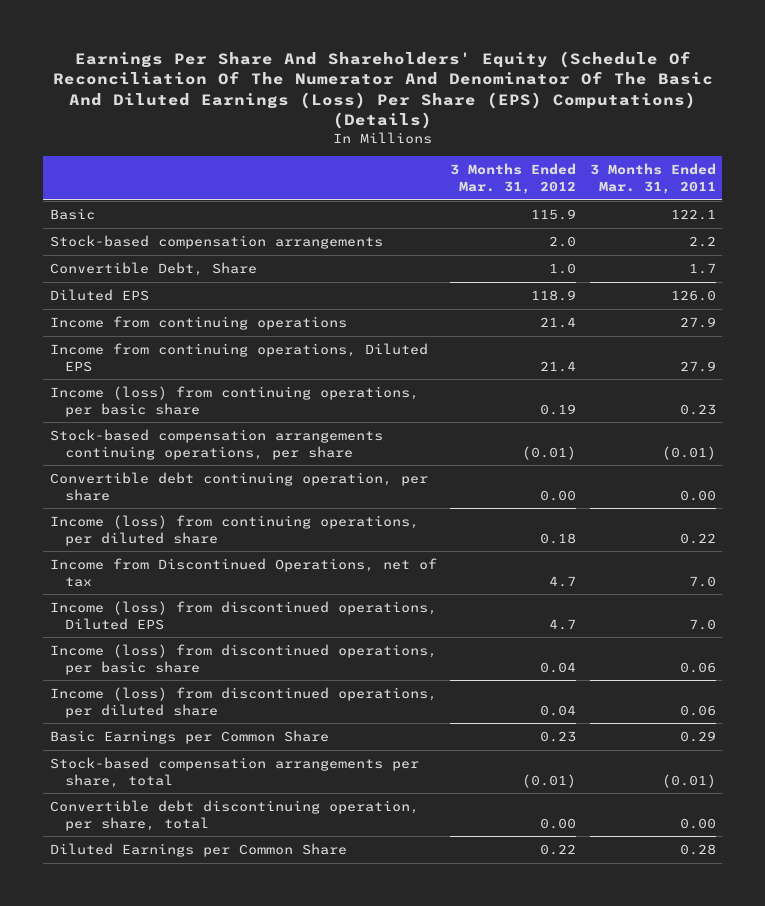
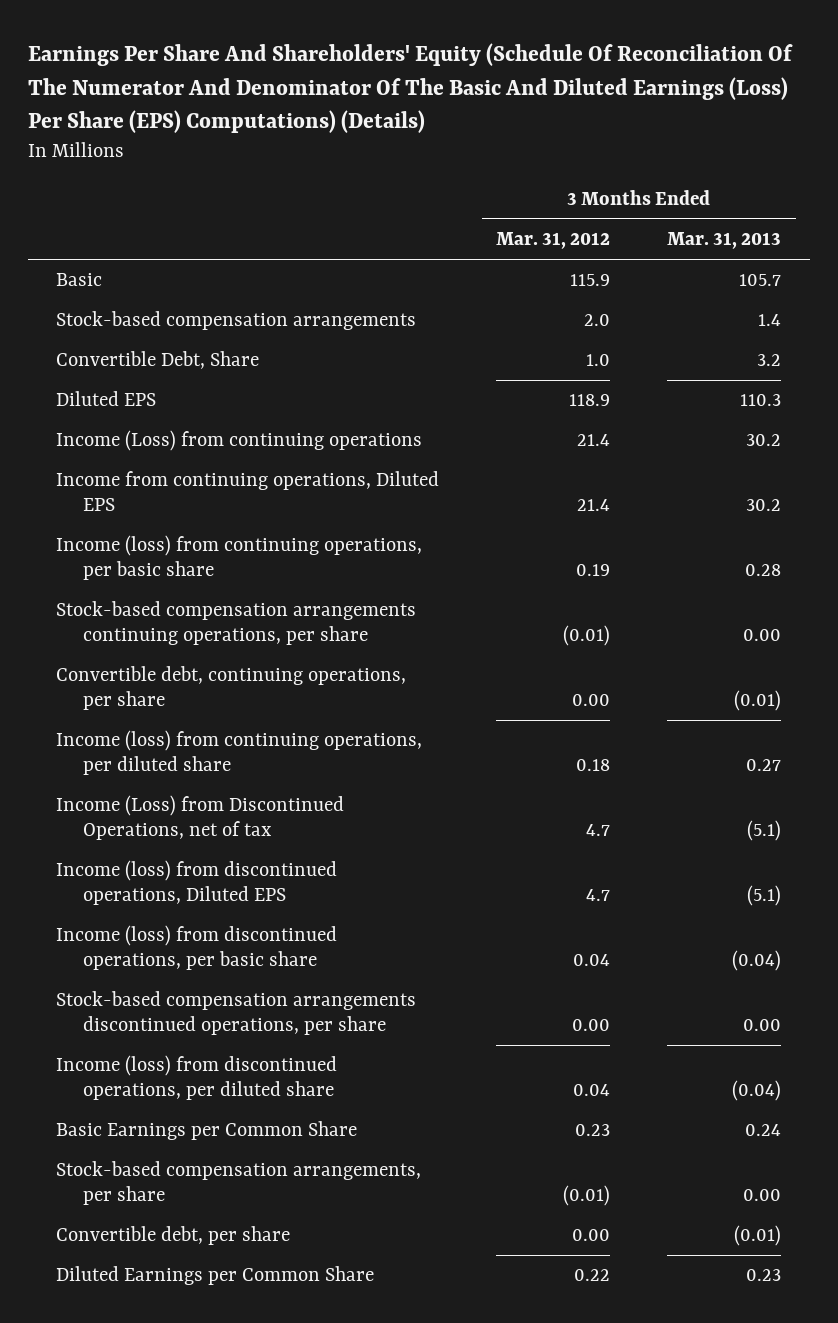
[589,163,716,195] 3 Months Ended Mar. 31, 2011 -> none
none -> [667,232,782,250] Mar. 31, 2013
[49,315,347,330] Income from continuing operations -> [56,430,423,452] Income (Loss) from continuing operations
[49,471,428,501] Convertible debt continuing operation, per share -> [56,666,407,711] Convertible debt, continuing operations, per share
[49,557,437,587] Income from Discontinued Operations, net of tax -> [56,795,345,841] Income (Loss) from Discontinued Operations, net of tax
none -> [56,991,417,1036] Stock-based compensation arrangements discontinued operations, per share
[49,756,419,788] Stock-based compensation arrangements per share, total -> [56,1161,422,1206] Stock-based compensation arrangements, per share
[49,799,419,831] Convertible debt discontinuing operation, per share, total -> [56,1226,291,1246] Convertible debt, per share

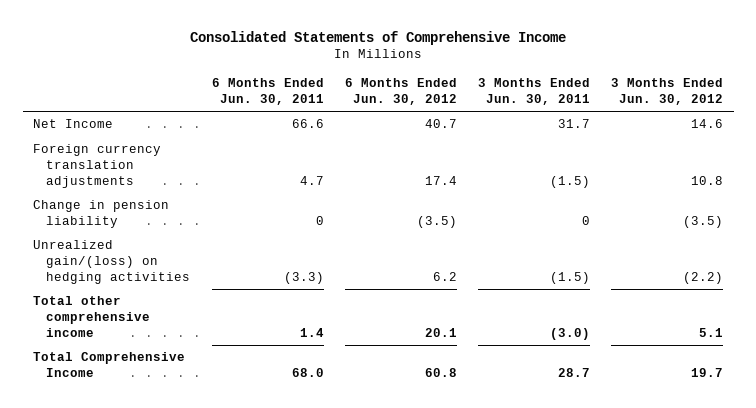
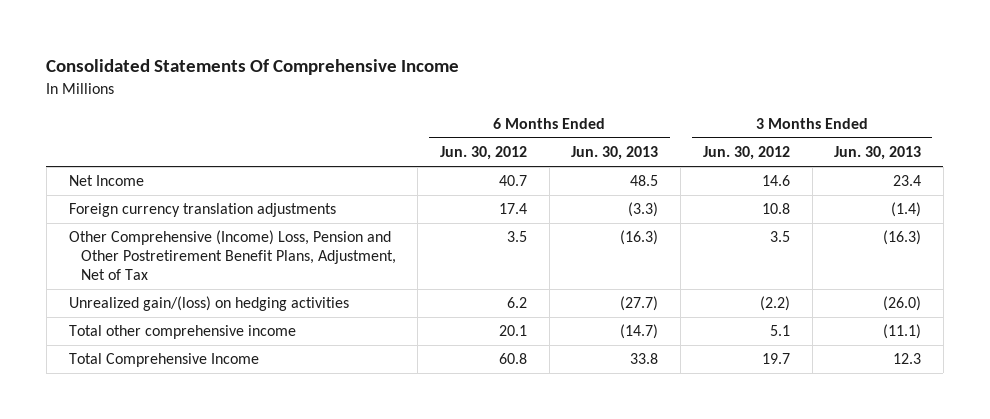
[190,30,567,45] Consolidated Statements of Comprehensive Income -> [46,58,460,75] Consolidated Statements Of Comprehensive Income
[211,78,324,105] 6 Months Ended Jun. 30, 2011 -> none
[477,78,590,105] 3 Months Ended Jun. 30, 2011 -> none
none -> [571,146,659,161] Jun. 30, 2013
none -> [834,146,922,161] Jun. 30, 2013
[33,200,170,229] Change in pension liability -> none
none -> [68,230,396,281] Other Comprehensive (Income) Loss, Pension and Other Postretirement Benefit Plans, Adjustment, Net of Tax

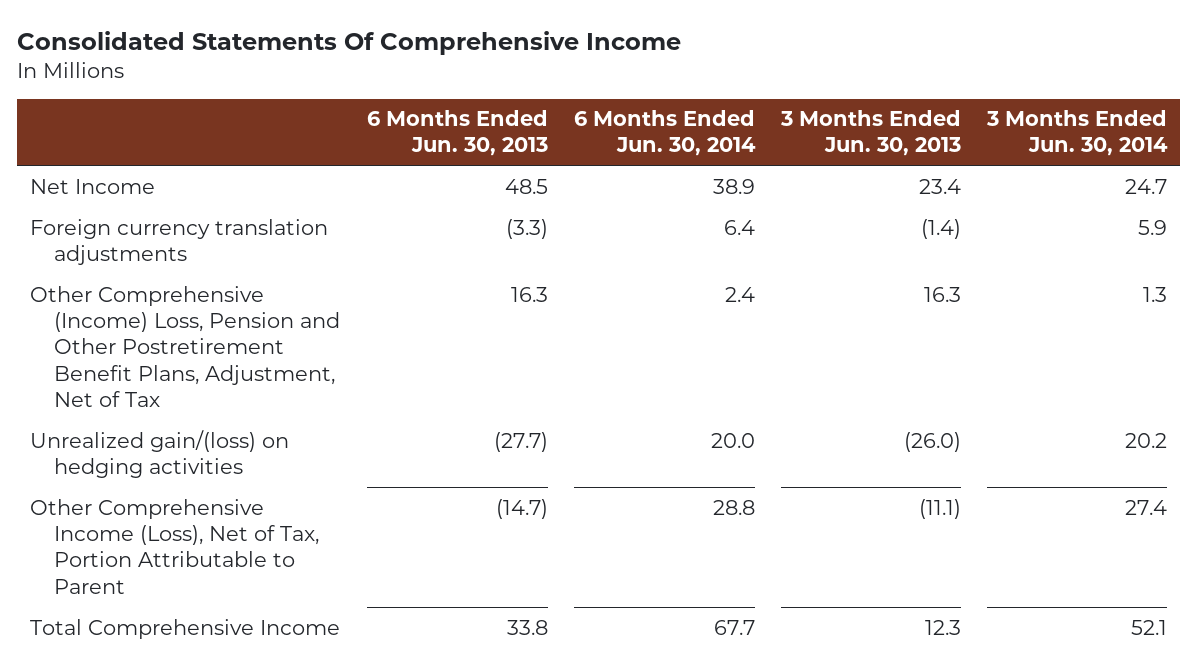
[440,146,528,161] Jun. 30, 2012 -> none
[702,146,790,161] Jun. 30, 2012 -> none
none -> [573,110,756,157] 6 Months Ended Jun. 30, 2014
none -> [986,110,1169,157] 3 Months Ended Jun. 30, 2014
[620,230,659,246] (16.3) -> [510,286,548,302] 16.3
[883,230,922,246] (16.3) -> [923,286,961,302] 16.3
[68,325,296,340] Total other comprehensive income -> [30,498,319,594] Other Comprehensive Income (Loss), Net of Tax, Portion Attributable to Parent

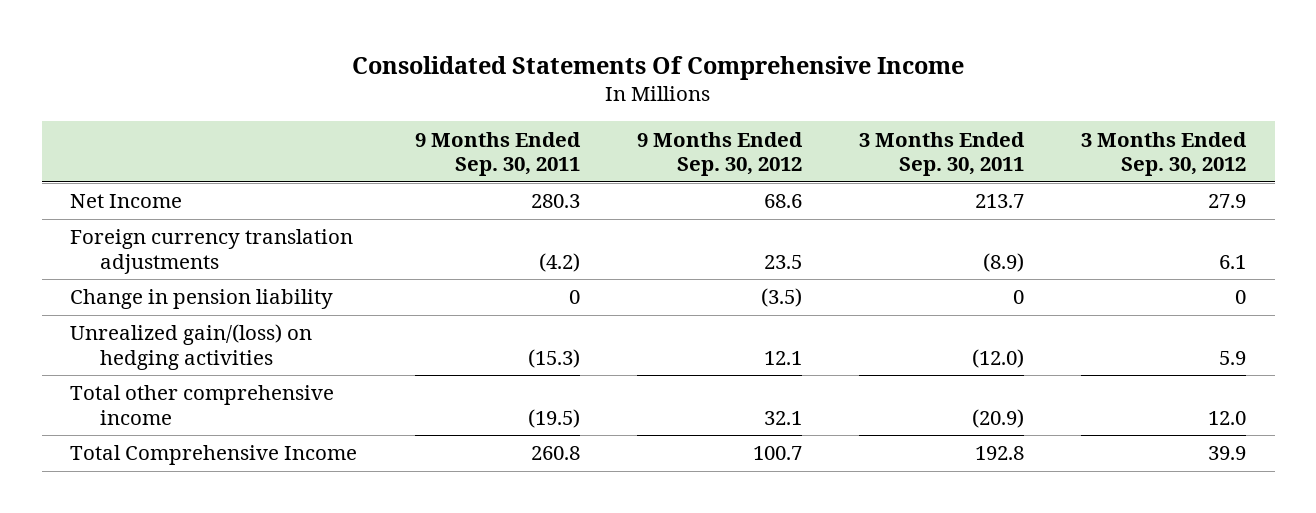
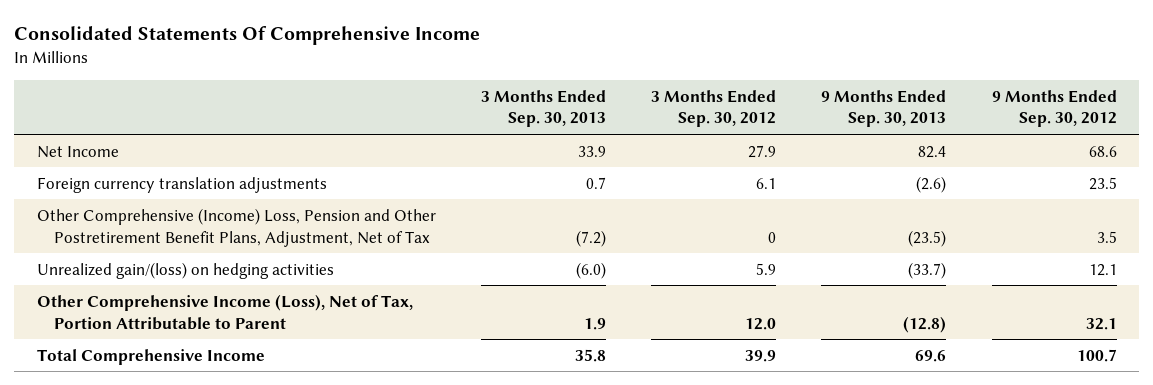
[414,131,581,177] 9 Months Ended Sep. 30, 2011 -> none
[858,131,1025,177] 3 Months Ended Sep. 30, 2011 -> none
none -> [480,89,606,128] 3 Months Ended Sep. 30, 2013
none -> [821,89,947,128] 9 Months Ended Sep. 30, 2013
[70,289,334,310] Change in pension liability -> none
none -> [36,207,436,247] Other Comprehensive (Income) Loss, Pension and Other Postretirement Benefit Plans, Adjustment, Net of Tax
[70,385,335,425] Total other comprehensive income -> [36,293,413,330] Other Comprehensive Income (Loss), Net of Tax, Portion Attributable to Parent

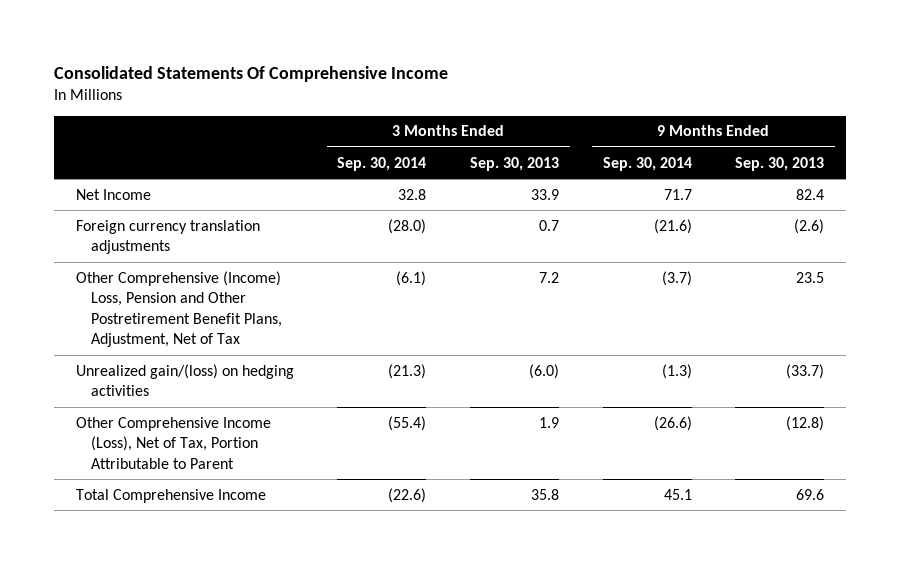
[651,89,777,128] 3 Months Ended Sep. 30, 2012 -> none
[991,89,1117,128] 9 Months Ended Sep. 30, 2012 -> none
none -> [337,156,427,171] Sep. 30, 2014
none -> [602,156,692,171] Sep. 30, 2014
[575,229,606,247] (7.2) -> [539,271,560,283] 7.2
[908,229,947,247] (23.5) -> [796,271,825,283] 23.5

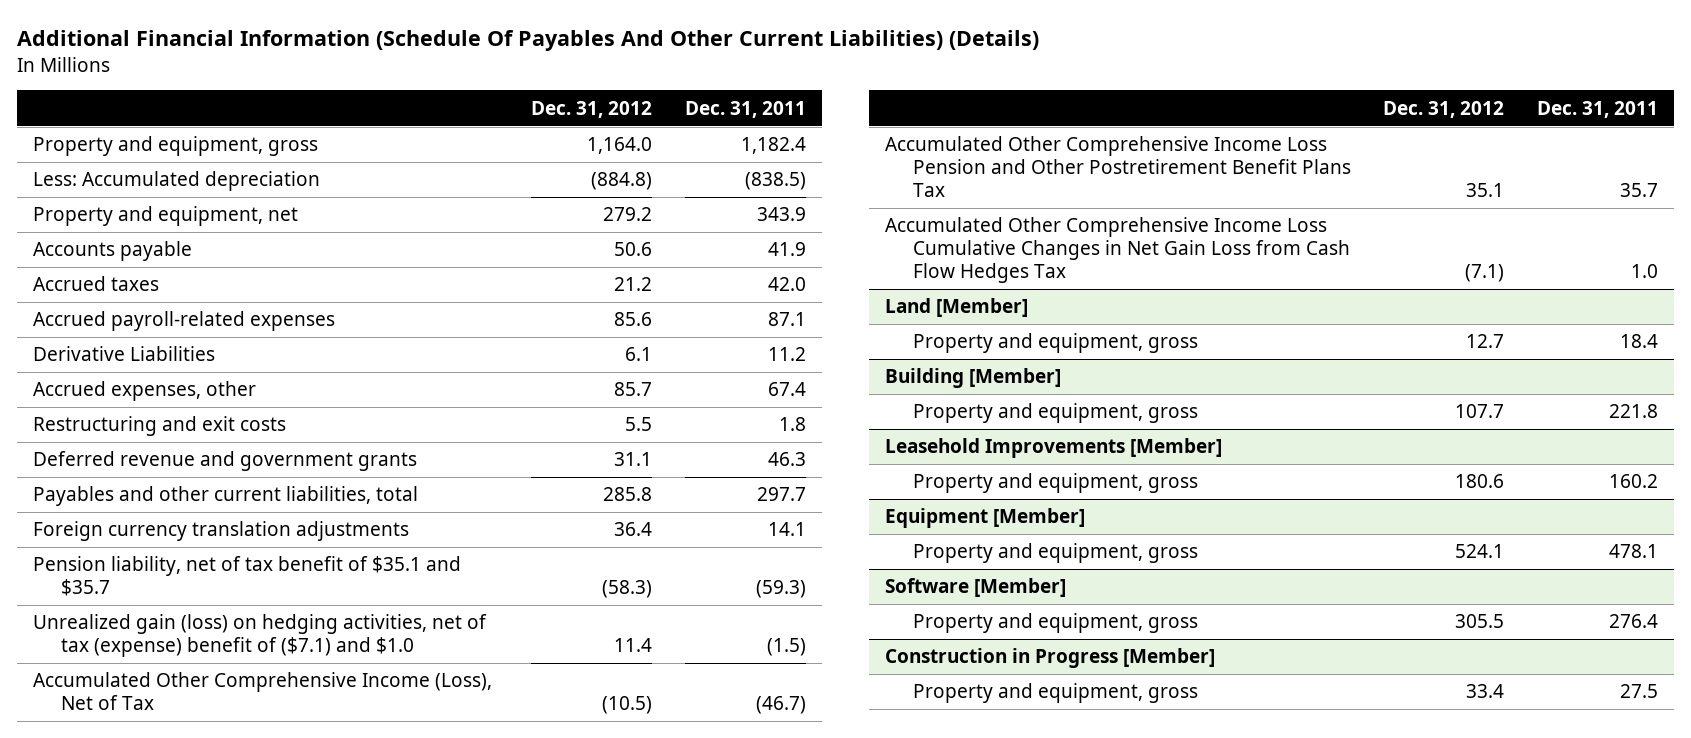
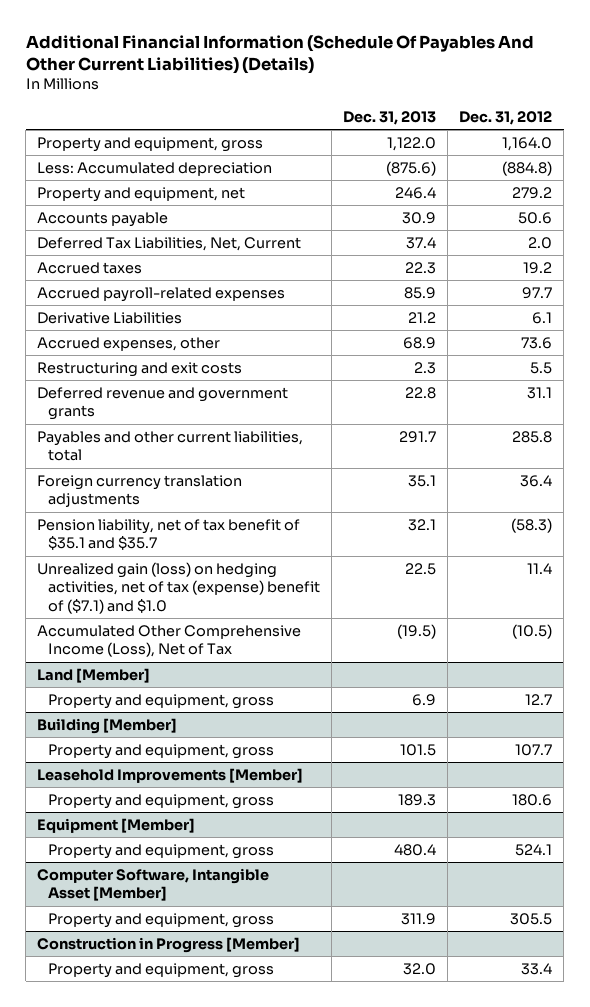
[684,100,806,118] Dec. 31, 2011 -> none
none -> [343,110,437,125] Dec. 31, 2013
none -> [37,236,302,251] Deferred Tax Liabilities, Net, Current
[614,277,653,292] 21.2 -> [523,261,553,274] 19.2
[614,312,653,327] 85.6 -> [522,286,553,299] 97.7
[614,382,653,397] 85.7 -> [521,336,553,349] 73.6
[885,136,1352,198] Accumulated Other Comprehensive Income Loss Pension and Other Postretirement Benefit Plans Tax -> none
[885,217,1351,284] Accumulated Other Comprehensive Income Loss Cumulative Changes in Net Gain Loss from Cash Flow Hedges Tax -> none
[885,578,1067,598] Software [Member] -> none
none -> [37,867,270,902] Computer Software, Intangible Asset [Member]

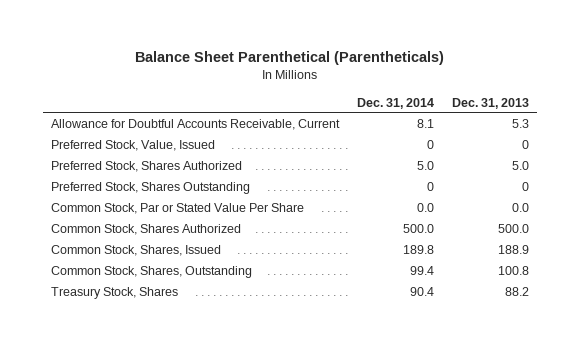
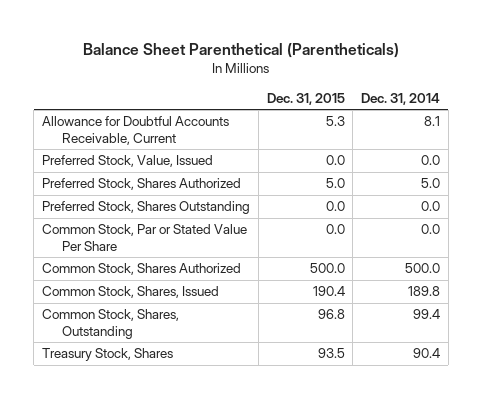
[451,97,529,109] Dec. 31, 2013 -> none
none -> [266,93,345,106] Dec. 31, 2015
[427,139,435,149] 0 -> [420,155,440,166] 0.0
[427,181,435,191] 0 -> [420,201,440,212] 0.0

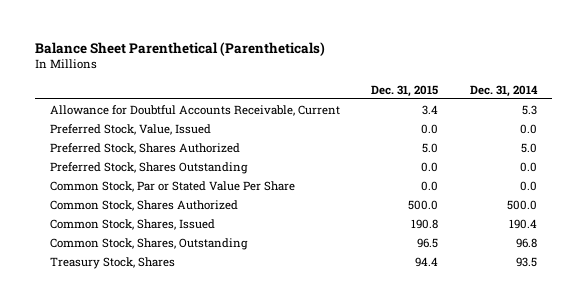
[325,116,345,127] 5.3 -> [422,104,439,115] 3.4
[423,116,440,127] 8.1 -> [521,104,537,115] 5.3
[312,286,345,297] 190.4 -> [411,218,439,229] 190.8
[407,286,440,297] 189.8 -> [508,218,537,229] 190.4
[317,309,345,320] 96.8 -> [417,237,439,248] 96.5
[412,309,440,320] 99.4 -> [515,237,537,248] 96.8
[317,348,345,359] 93.5 -> [415,256,439,267] 94.4
[412,348,440,359] 90.4 -> [515,256,537,267] 93.5

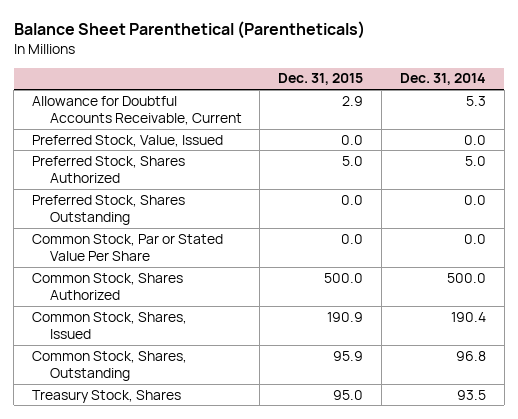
[422,104,439,115] 3.4 -> [342,95,364,106] 2.9
[411,218,439,229] 190.8 -> [327,311,364,322] 190.9
[417,237,439,248] 96.5 -> [333,350,364,361] 95.9
[415,256,439,267] 94.4 -> [333,389,364,400] 95.0

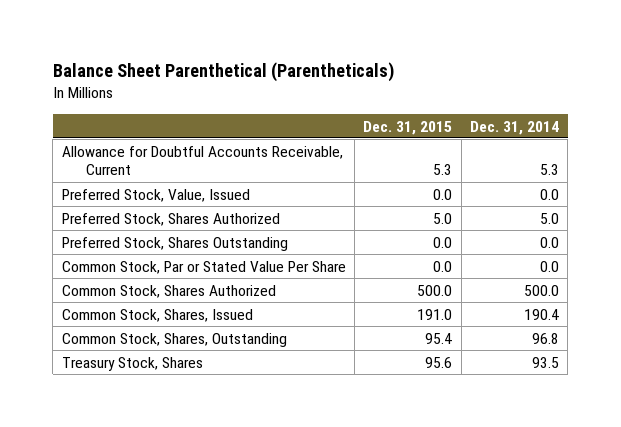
[342,95,364,106] 2.9 -> [433,164,453,176] 5.3
[327,311,364,322] 190.9 -> [417,308,453,320] 191.0
[333,350,364,361] 95.9 -> [425,332,453,344] 95.4
[333,389,364,400] 95.0 -> [425,356,453,368] 95.6

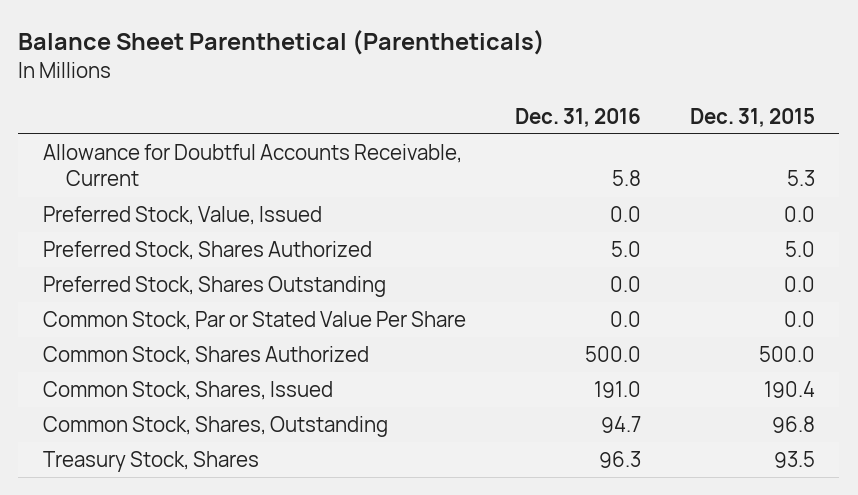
[469,120,559,135] Dec. 31, 2014 -> none
none -> [514,107,641,127] Dec. 31, 2016
[417,308,453,320] 191.0 -> [763,381,815,399] 190.4
[425,332,453,344] 95.4 -> [771,416,815,434] 96.8
[425,356,453,368] 95.6 -> [773,451,815,469] 93.5

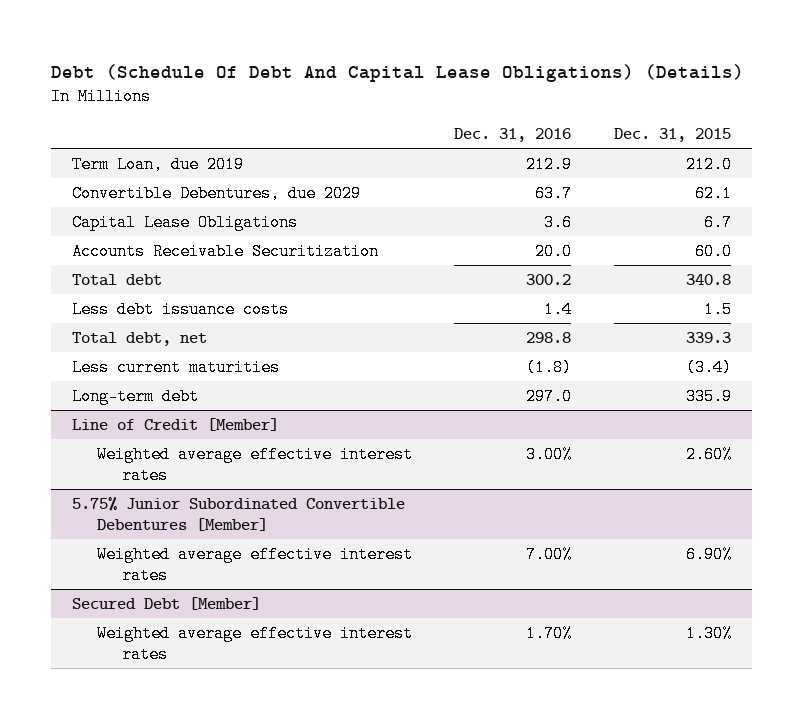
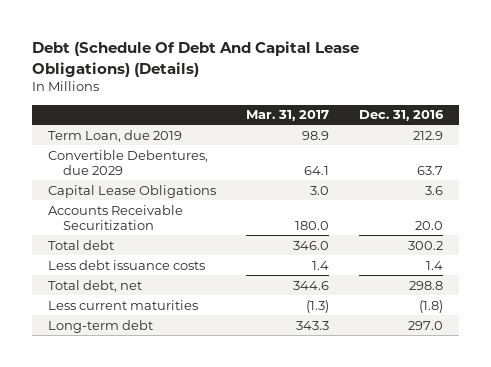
[613,127,731,142] Dec. 31, 2015 -> none
none -> [246,110,330,122] Mar. 31, 2017
[71,418,279,432] Line of Credit [Member] -> none
[96,446,413,484] Weighted average effective interest rates -> none
[71,497,405,531] 5.75% Junior Subordinated Convertible Debentures [Member] -> none
[96,546,413,584] Weighted average effective interest rates -> none
[71,597,261,611] Secured Debt [Member] -> none
[96,625,413,663] Weighted average effective interest rates -> none

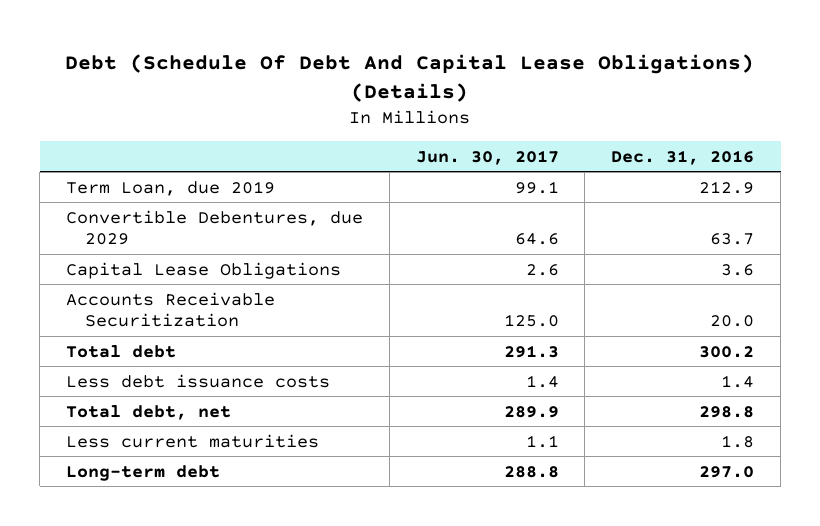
[246,110,330,122] Mar. 31, 2017 -> none
none -> [415,149,559,165] Jun. 30, 2017
[419,299,444,313] (1.8) -> [721,434,755,448] 1.8

